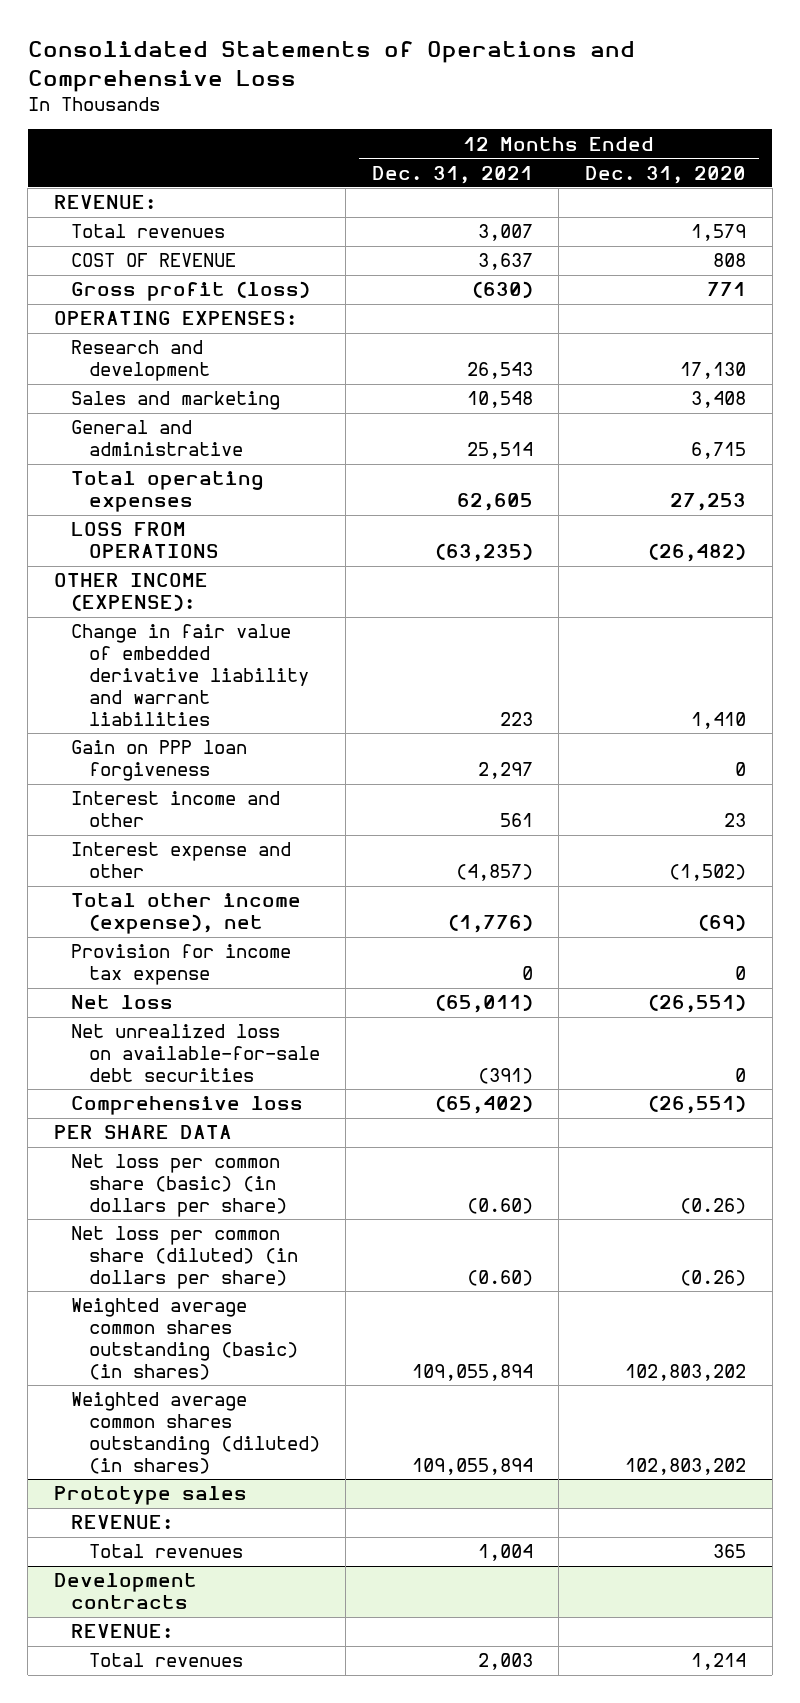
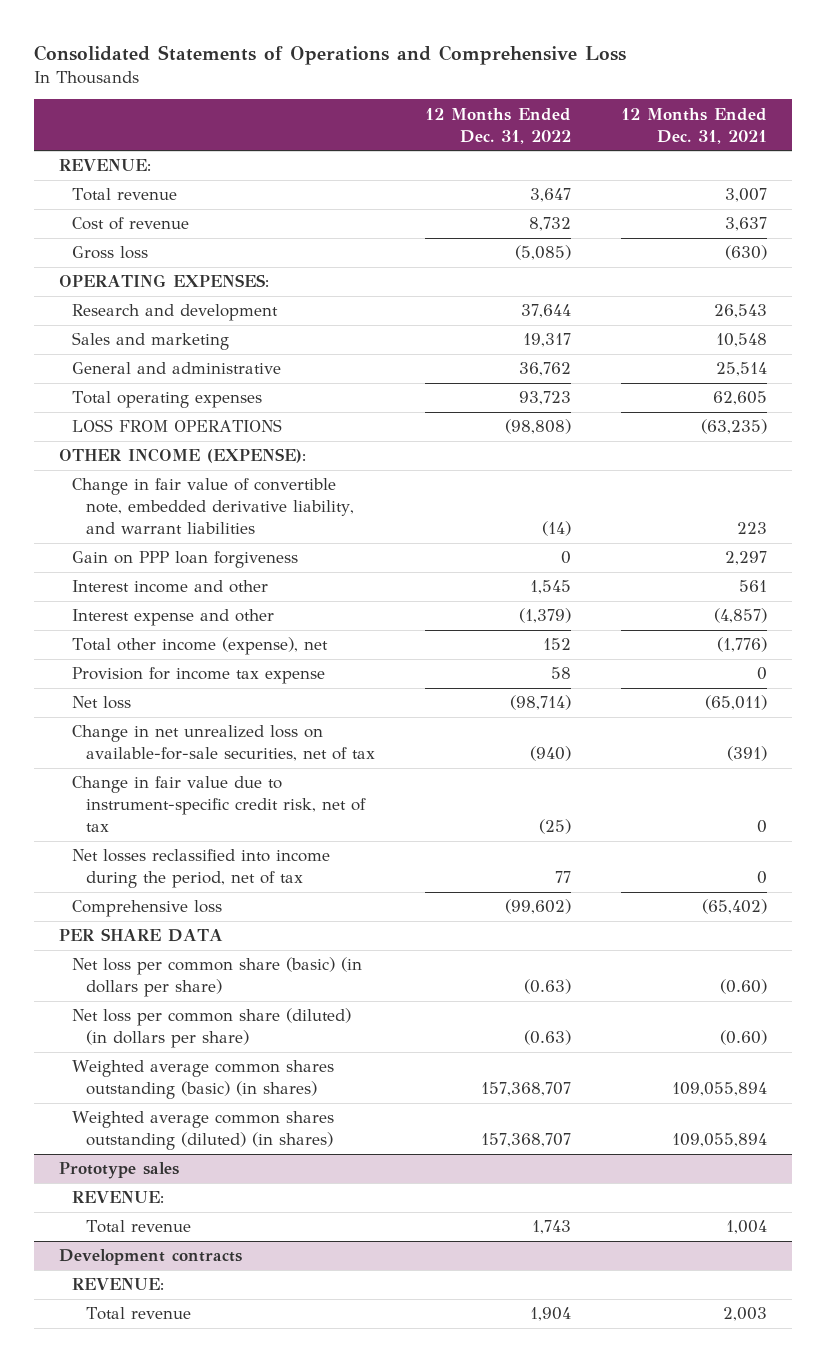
[585,165,747,184] Dec. 31, 2020 -> none
none -> [425,107,572,144] 12 Months Ended Dec. 31, 2022
[71,224,226,239] Total revenues -> [72,188,178,202] Total revenue
[71,253,237,268] COST OF REVENUE -> [72,217,190,231] Cost of revenue
[71,281,311,302] Gross profit (loss) -> [72,246,149,260] Gross loss
[71,624,309,726] Change in fair value of embedded derivative liability and warrant liabilities -> [72,478,355,535] Change in fair value of convertible note, embedded derivative liability, and warrant liabilities
[71,1024,320,1083] Net unrealized loss on available-for-sale debt securities -> [72,725,376,762] Change in net unrealized loss on available-for-sale securities, net of tax
none -> [72,776,367,833] Change in fair value due to instrument-specific credit risk, net of tax
none -> [72,849,331,889] Net losses reclassified into income during the period, net of tax
[88,1544,243,1559] Total revenues -> [86,1220,192,1234] Total revenue
[88,1653,243,1668] Total revenues -> [86,1307,192,1321] Total revenue

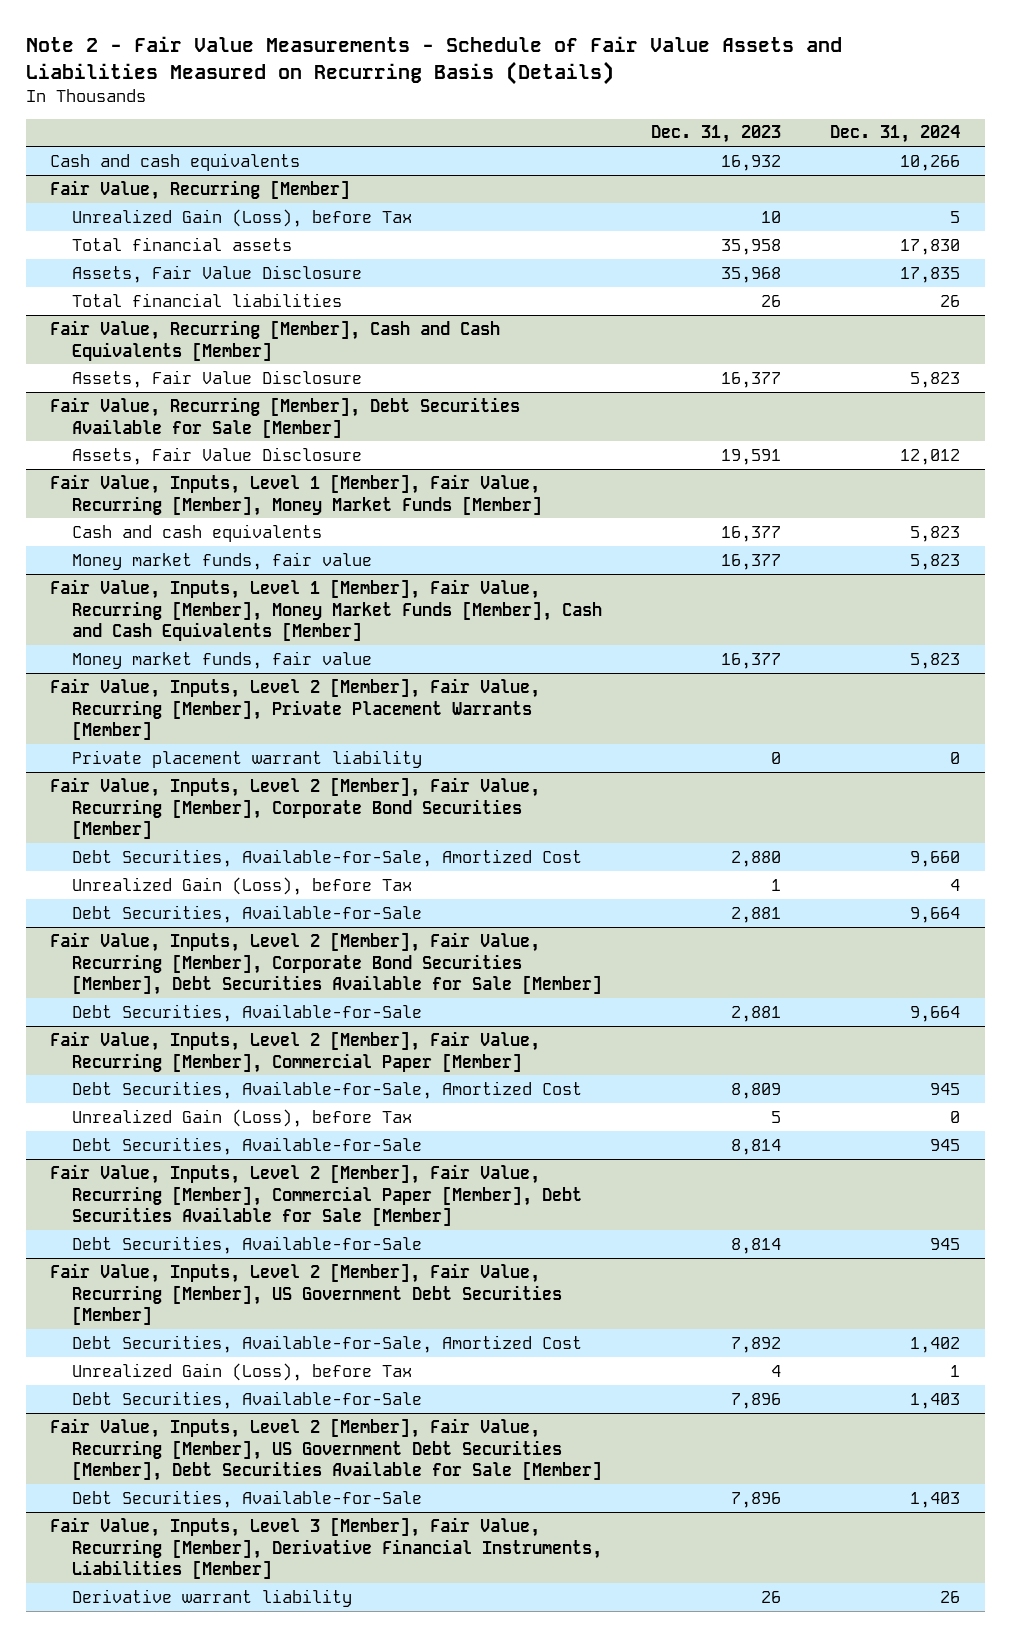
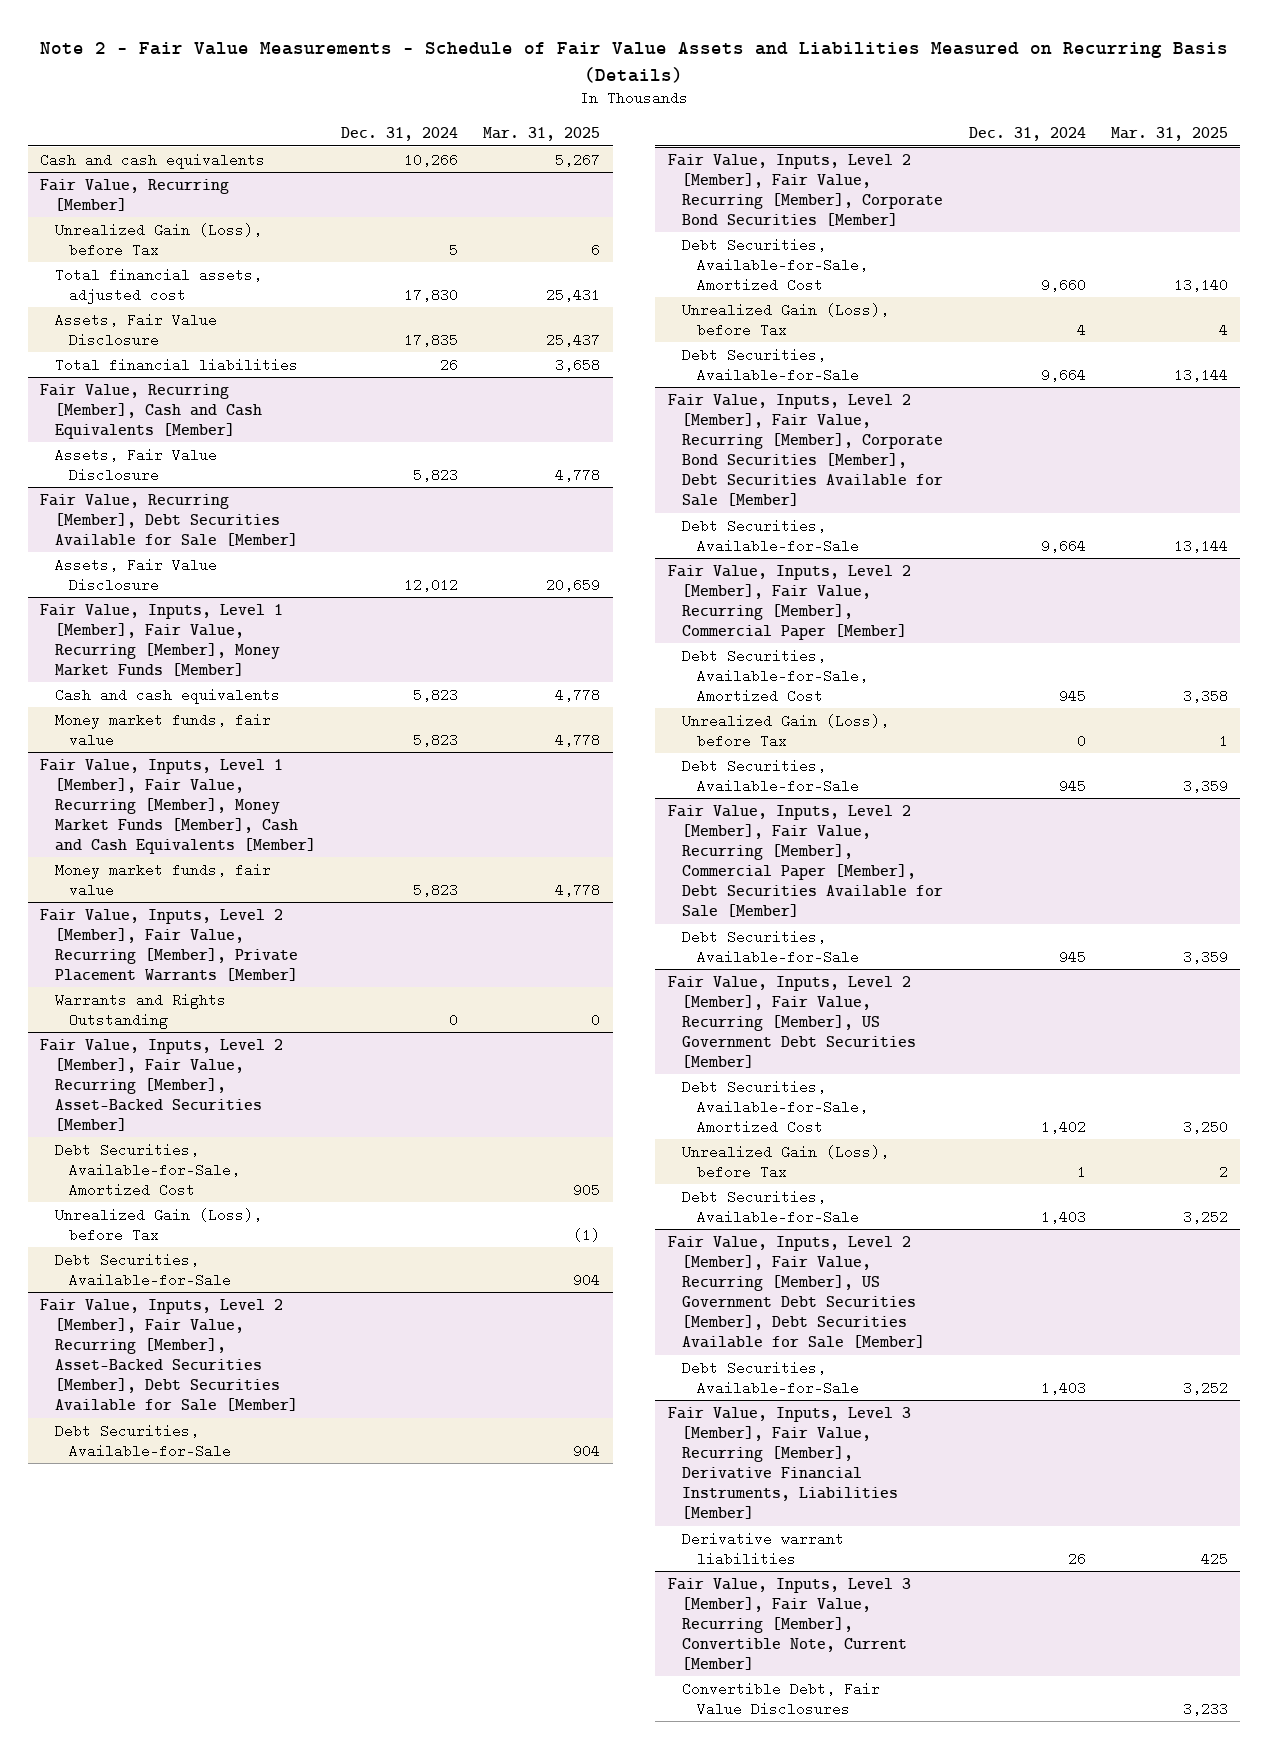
[650,125,781,144] Dec. 31, 2023 -> none
none -> [483,127,601,142] Mar. 31, 2025
[71,236,292,251] Total financial assets -> [54,267,262,304] Total financial assets, adjusted cost
[71,749,422,768] Private placement warrant liability -> none
none -> [54,992,226,1029] Warrants and Rights Outstanding
none -> [40,1038,284,1132] Fair Value, Inputs, Level 2 [Member], Fair Value, Recurring [Member], Asset-Backed Securities [Member]
none -> [54,1142,241,1197] Debt Securities, Available-for-Sale, Amortized Cost
none -> [54,1207,262,1242] Unrealized Gain (Loss), before Tax
none -> [54,1252,232,1287] Debt Securities, Available-for-Sale
none -> [40,1298,298,1412] Fair Value, Inputs, Level 2 [Member], Fair Value, Recurring [Member], Asset-Backed Securities [Member], Debt Securities Available for Sale [Member]
none -> [54,1423,232,1458] Debt Securities, Available-for-Sale
[71,1588,352,1607] Derivative warrant liability -> [682,1531,845,1566] Derivative warrant liabilities
none -> [667,1577,911,1671] Fair Value, Inputs, Level 3 [Member], Fair Value, Recurring [Member], Convertible Note, Current [Member]
none -> [682,1681,881,1716] Convertible Debt, Fair Value Disclosures

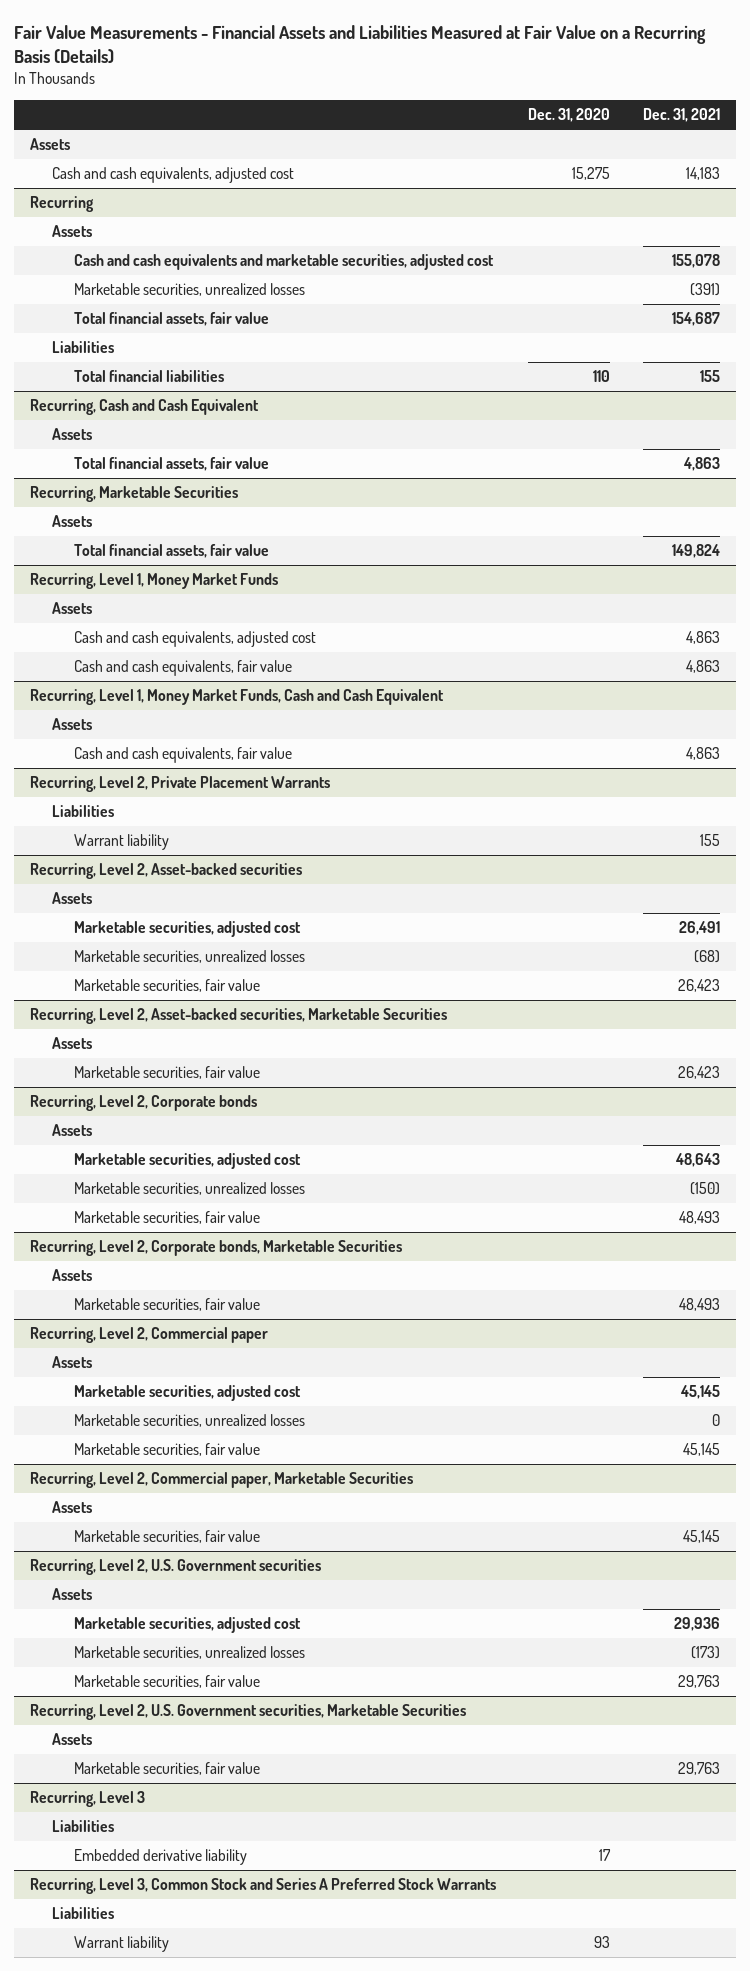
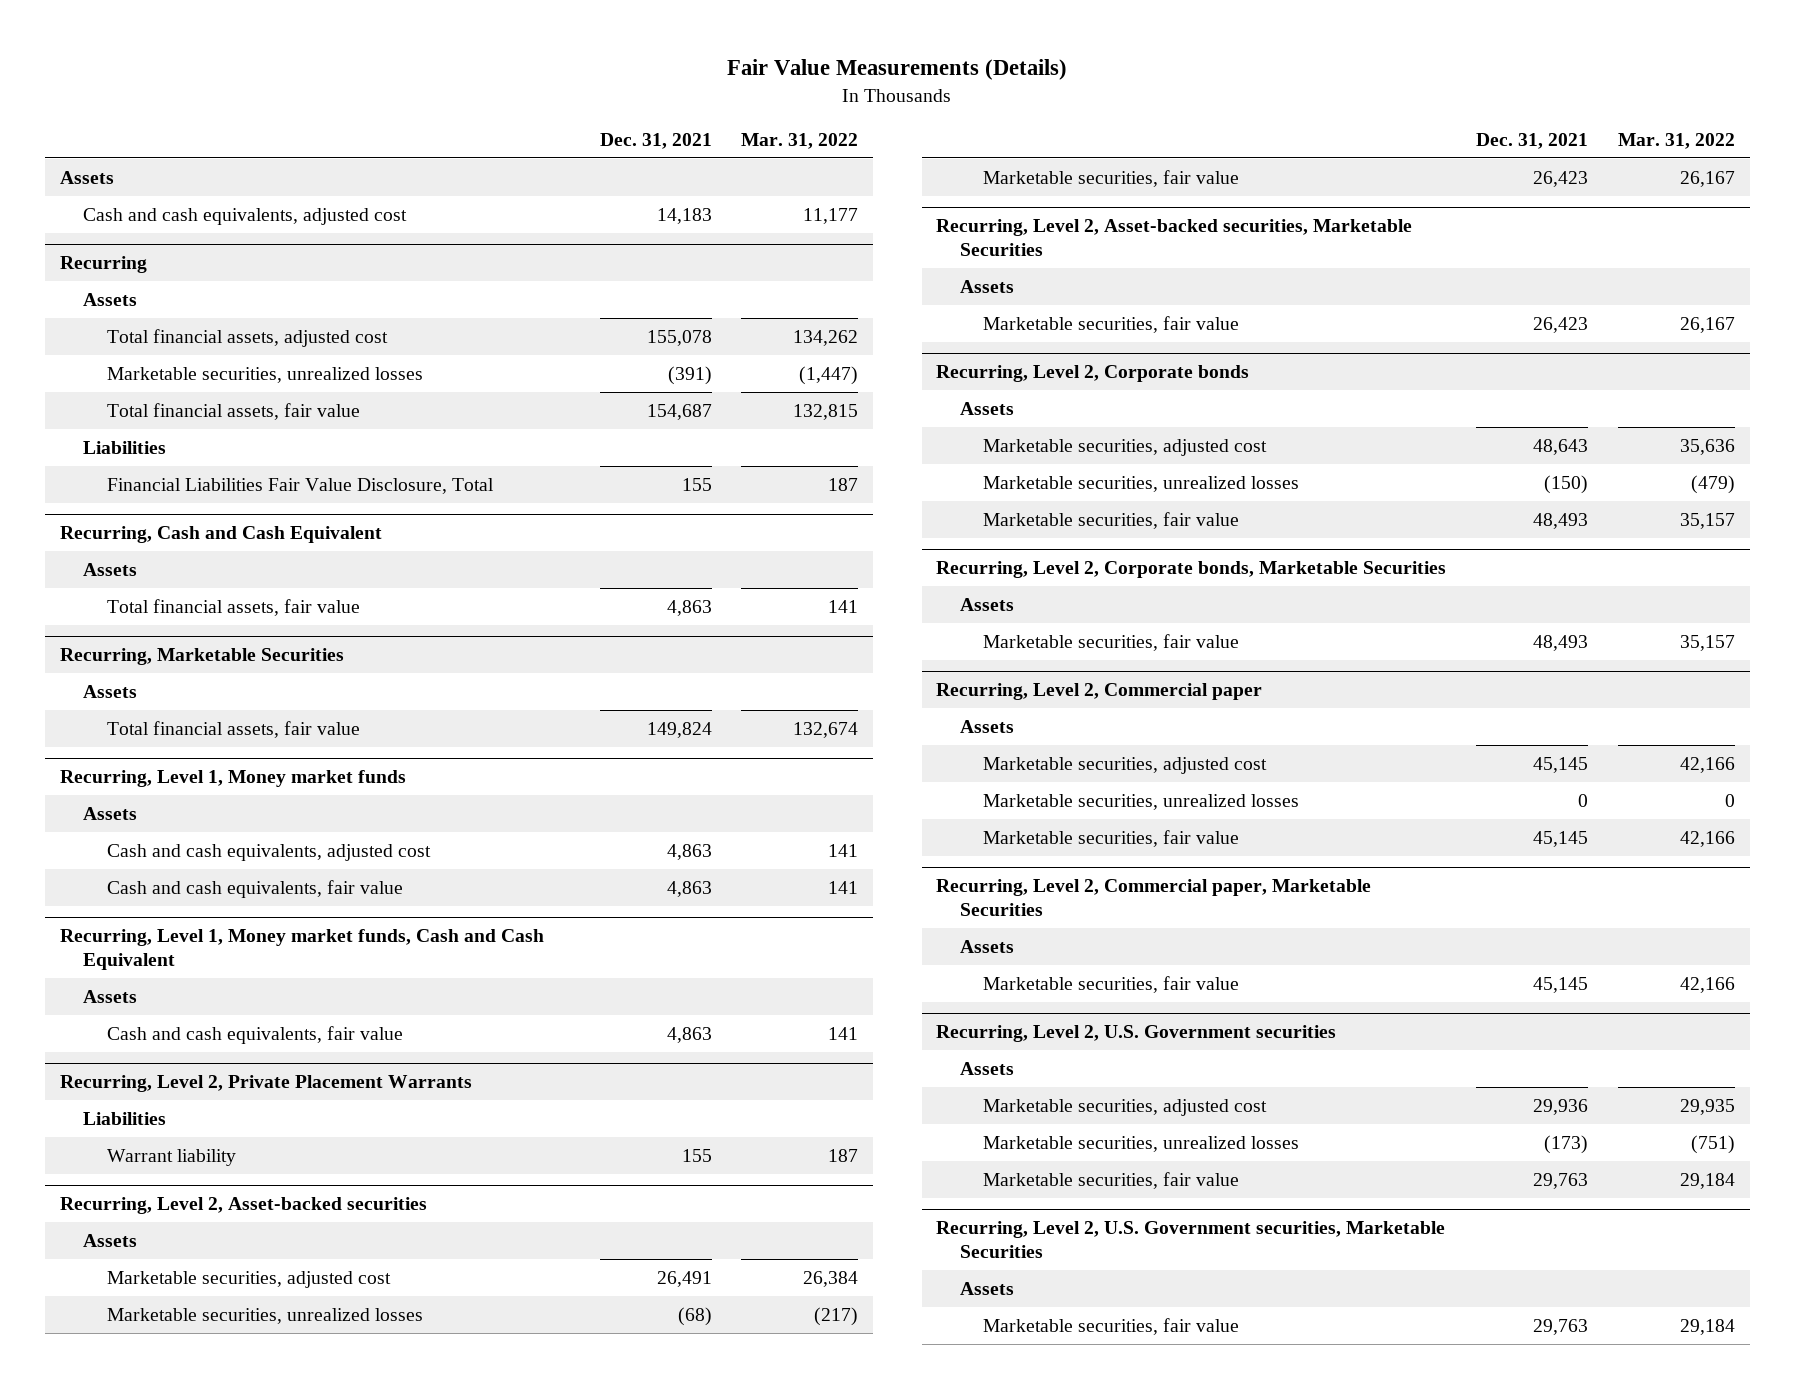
[14,24,707,64] Fair Value Measurements - Financial Assets and Liabilities Measured at Fair Value on a Recurring Basis (Details) -> [727,59,1068,81] Fair Value Measurements (Details)
[528,108,611,123] Dec. 31, 2020 -> none
none -> [741,132,859,149] Mar. 31, 2022
[73,254,494,271] Cash and cash equivalents and marketable securities, adjusted cost -> [106,328,388,347] Total financial assets, adjusted cost
[73,370,224,383] Total financial liabilities -> [106,477,494,494] Financial Liabilities Fair Value Disclosure, Total
[30,573,279,590] Recurring, Level 1, Money Market Funds -> [60,770,407,788] Recurring, Level 1, Money market funds
[30,689,445,706] Recurring, Level 1, Money Market Funds, Cash and Cash Equivalent -> [60,929,545,970] Recurring, Level 1, Money market funds, Cash and Cash Equivalent
[30,1791,146,1808] Recurring, Level 3 -> none
[52,1820,115,1833] Liabilities -> none
[73,1849,247,1866] Embedded derivative liability -> none
[30,1878,497,1895] Recurring, Level 3, Common Stock and Series A Preferred Stock Warrants -> none
[52,1907,115,1920] Liabilities -> none
[73,1936,169,1953] Warrant liability -> none

